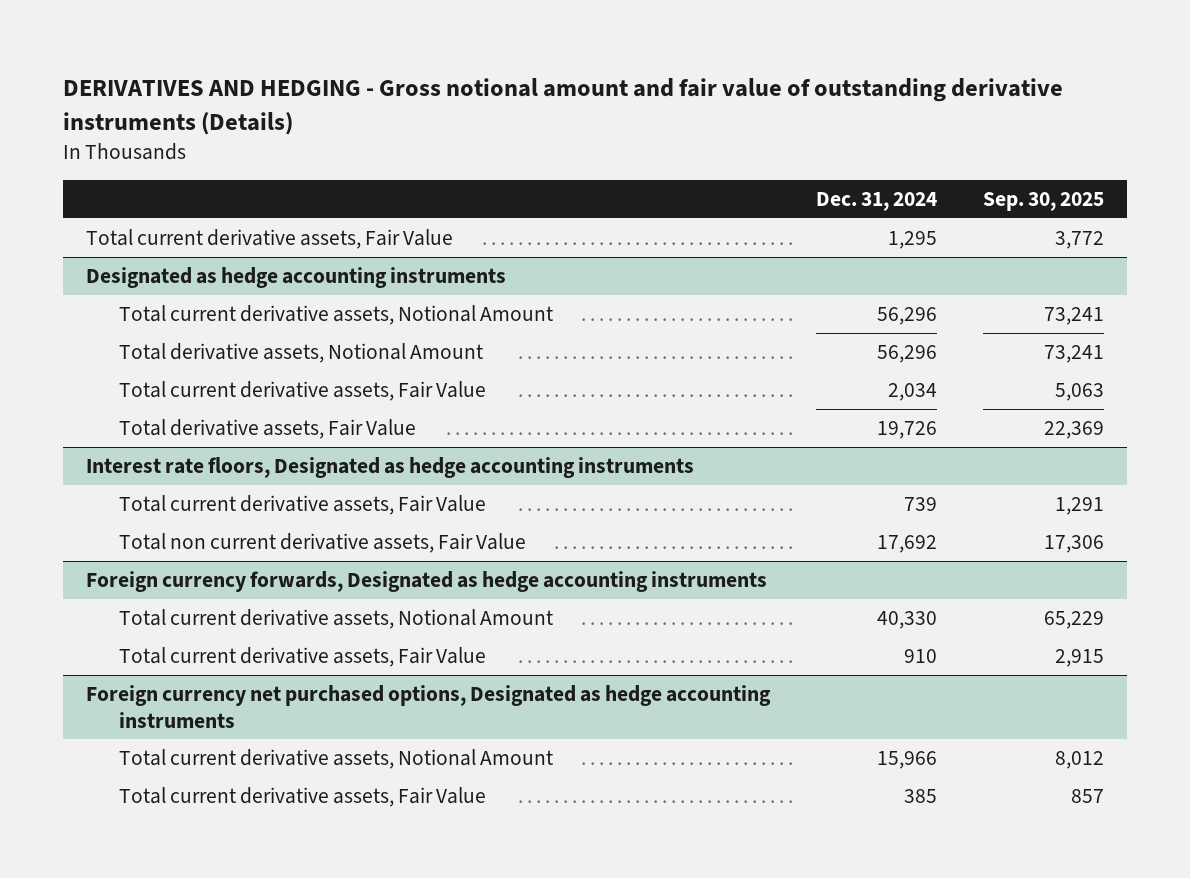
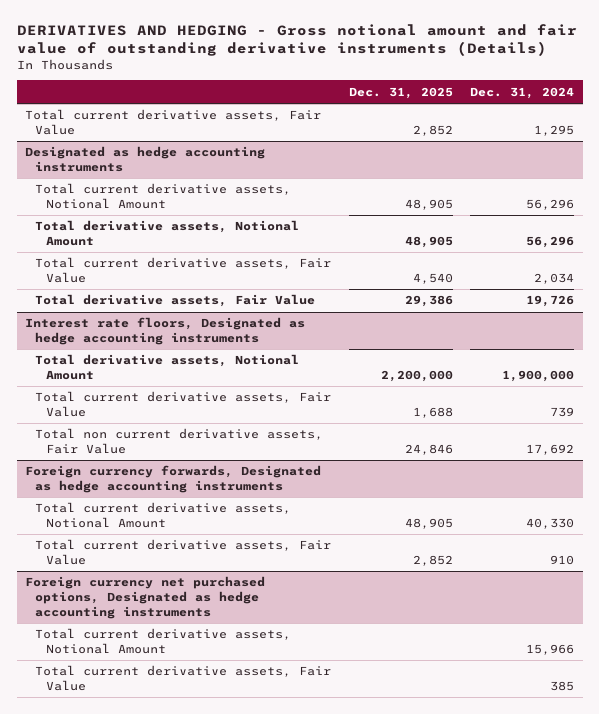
[983,191,1105,211] Sep. 30, 2025 -> none
none -> [348,86,453,99] Dec. 31, 2025
none -> [35,354,300,381] Total derivative assets, Notional Amount

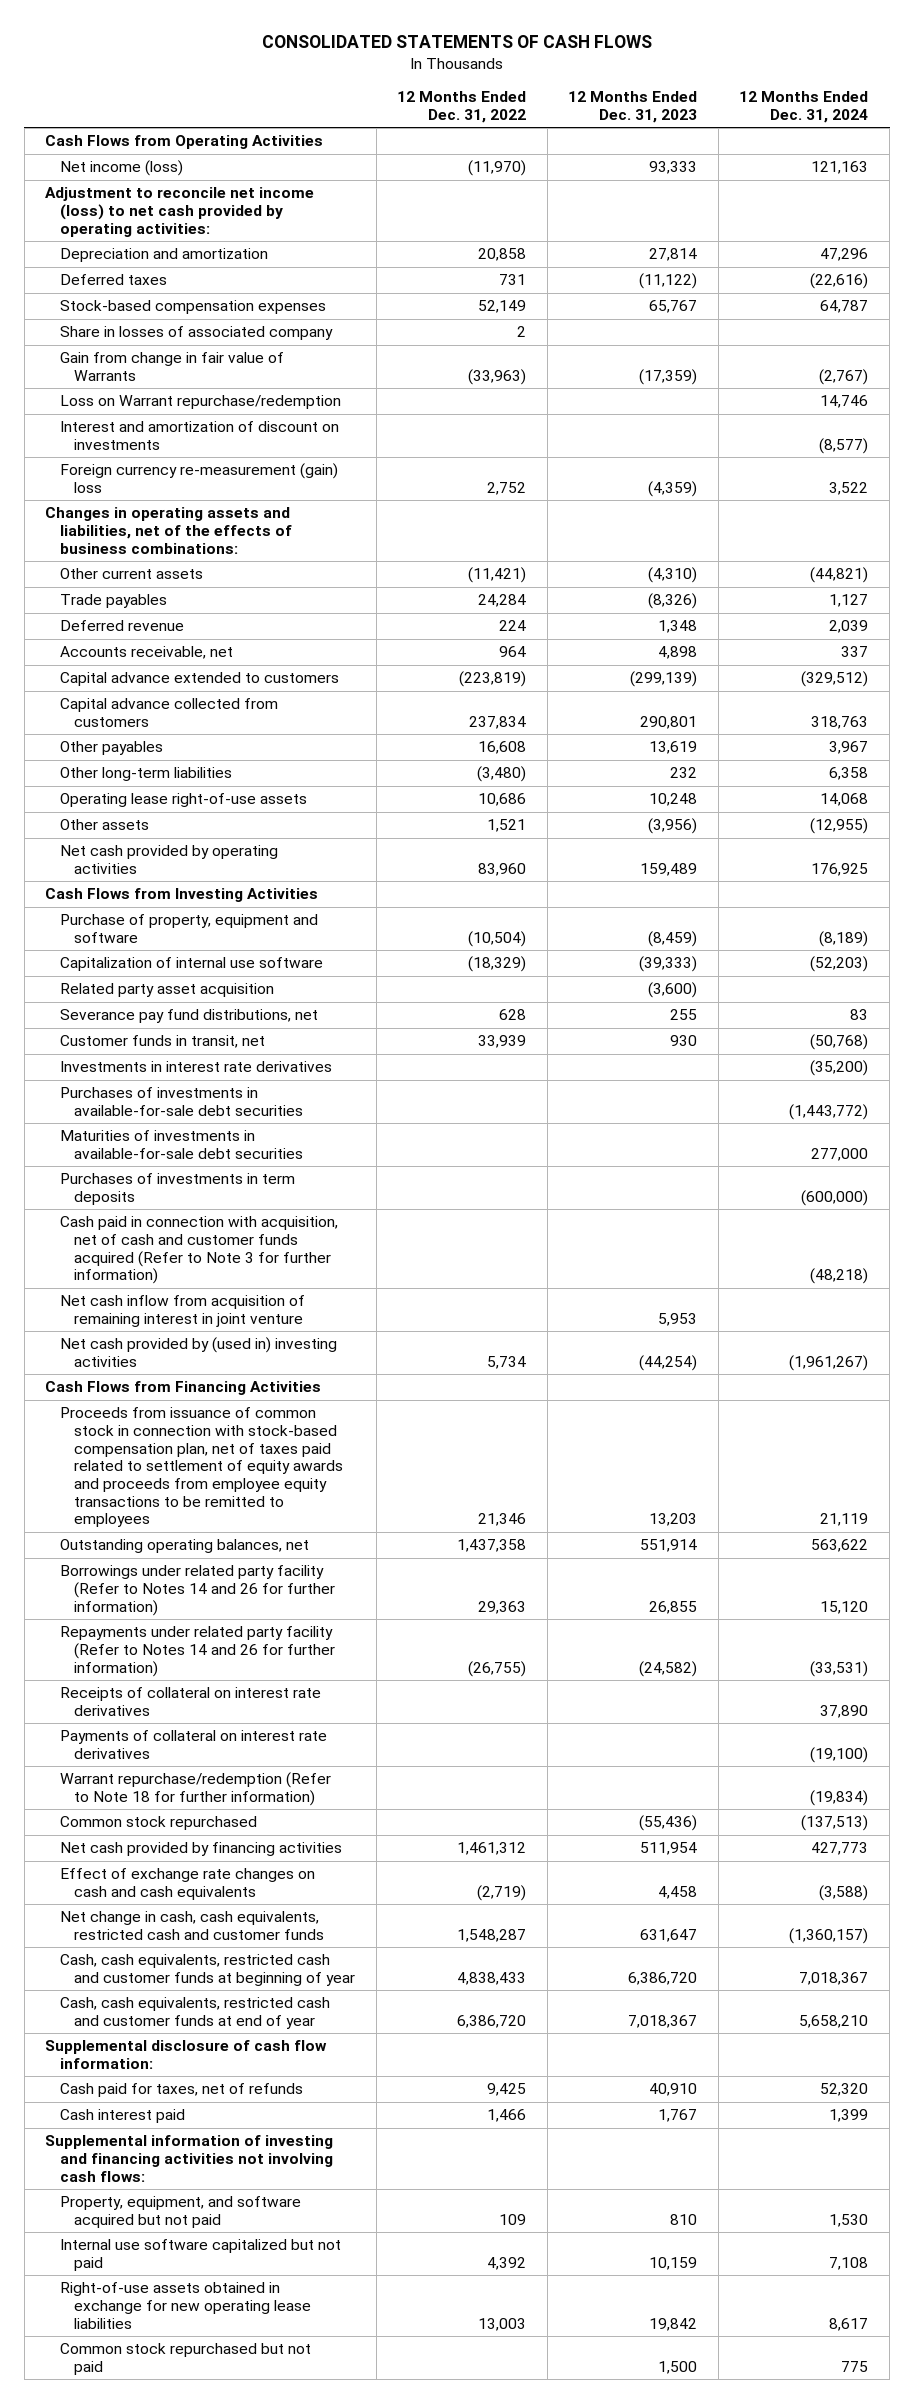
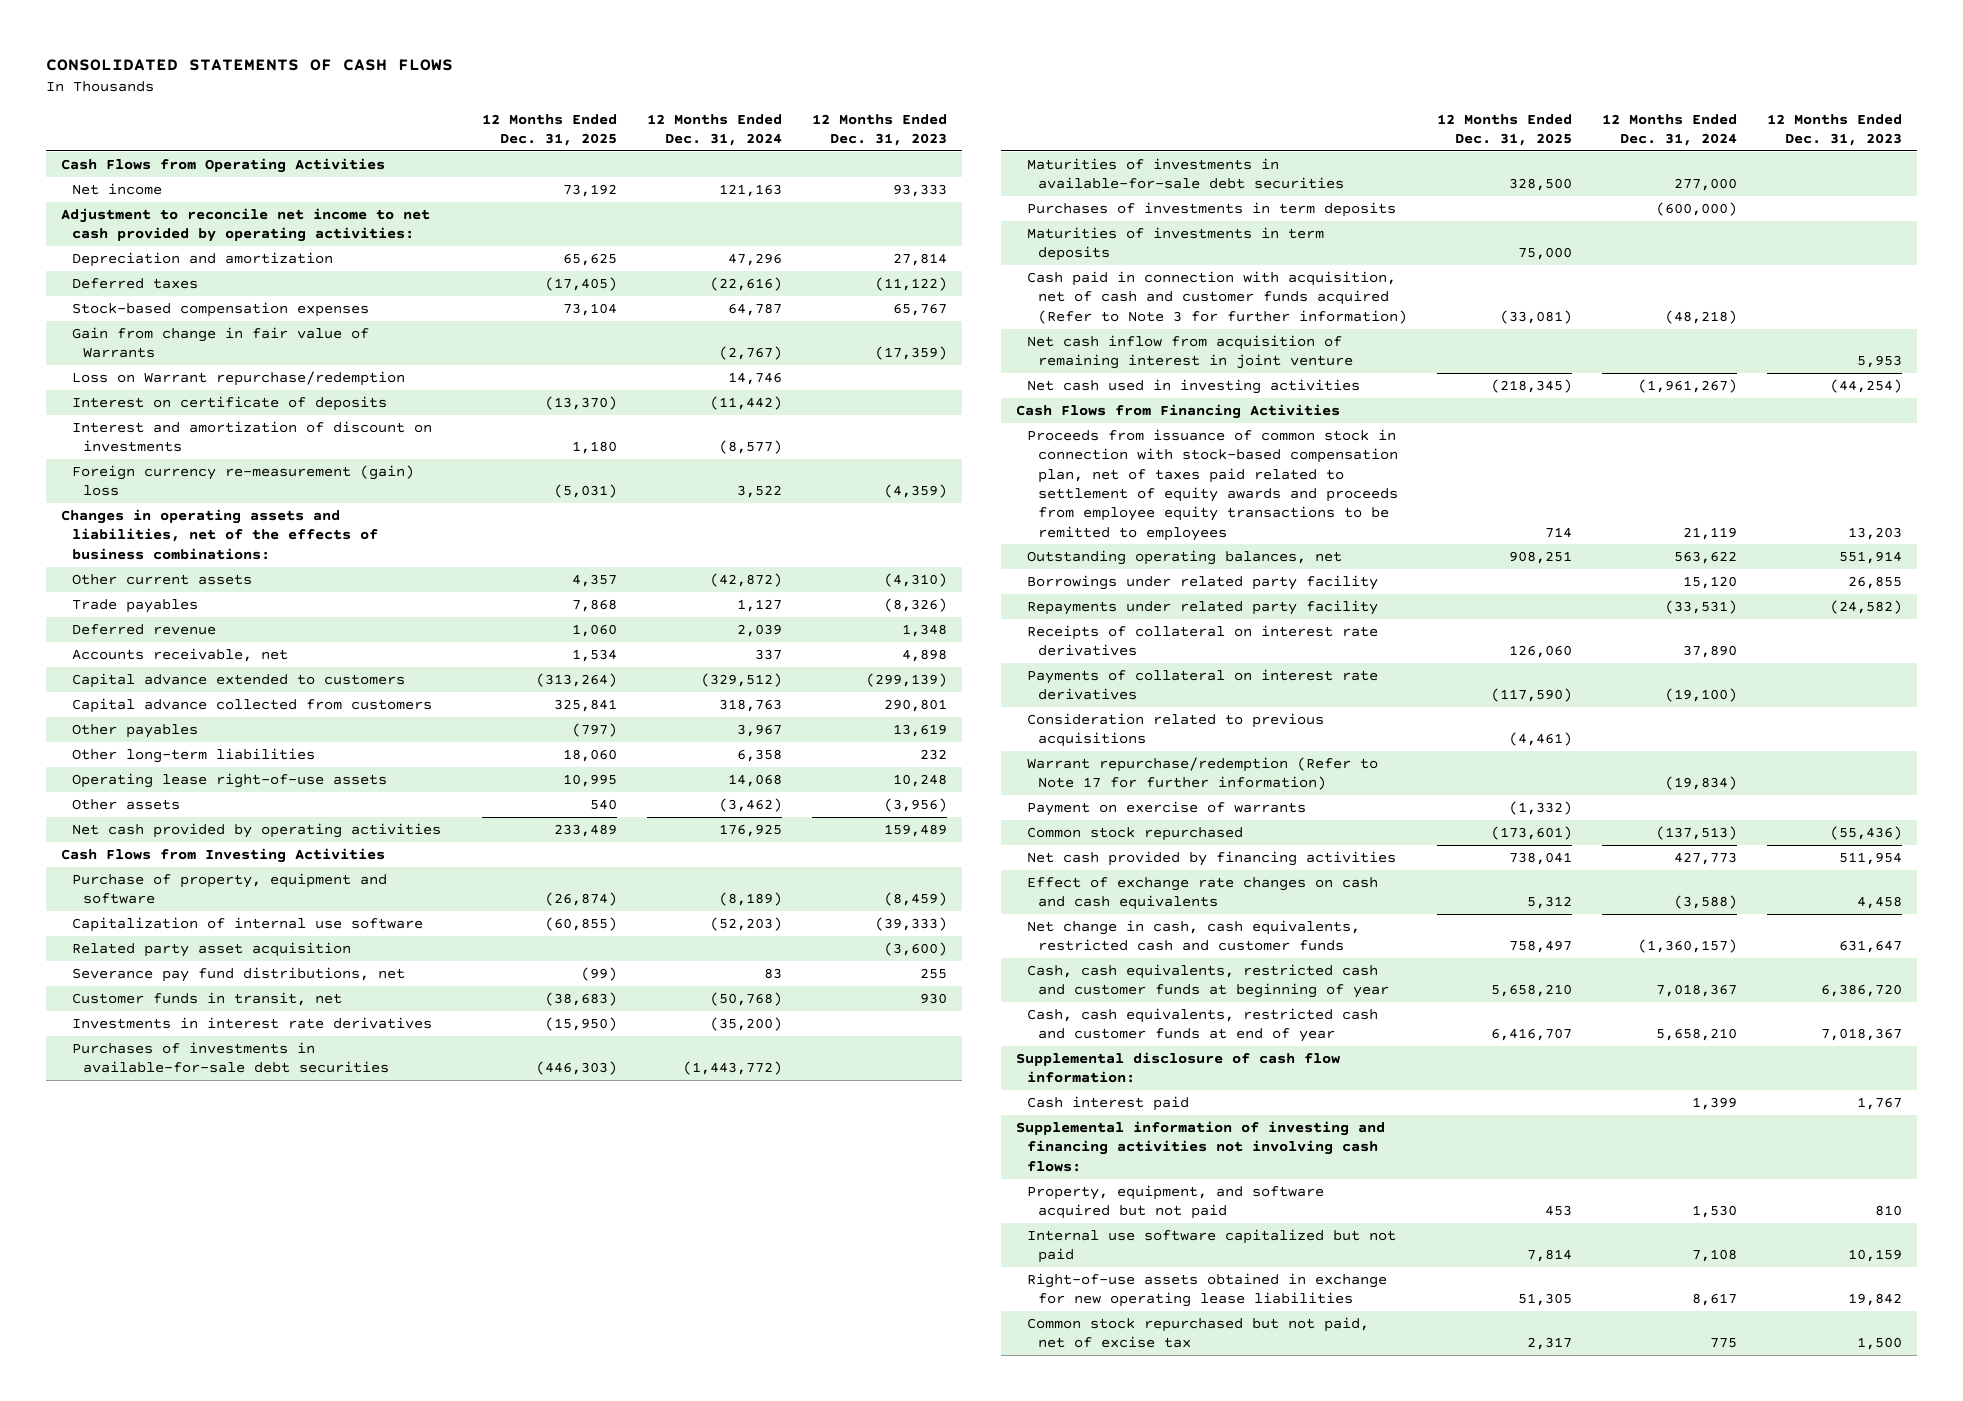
[397,91,527,123] 12 Months Ended Dec. 31, 2022 -> none
none -> [482,113,618,147] 12 Months Ended Dec. 31, 2025
[59,160,183,177] Net income (loss) -> [72,183,163,196] Net income
[45,187,315,237] Adjustment to reconcile net income (loss) to net cash provided by operating activities: -> [60,208,430,243] Adjustment to reconcile net income to net cash provided by operating activities:
[59,326,333,341] Share in losses of associated company -> none
none -> [72,396,388,412] Interest on certificate of deposits
[810,567,869,584] (44,821) -> [710,573,783,588] (42,872)
[810,818,869,835] (12,955) -> [719,798,783,813] (3,462)
none -> [1027,227,1325,262] Maturities of investments in term deposits
[59,1337,337,1367] Net cash provided by (used in) investing activities -> [1027,379,1361,395] Net cash used in investing activities
[59,1565,336,1616] Borrowings under related party facility (Refer to Notes 14 and 26 for further information) -> [1027,575,1379,591] Borrowings under related party facility
[59,1626,336,1677] Repayments under related party facility (Refer to Notes 14 and 26 for further information) -> [1027,600,1379,616] Repayments under related party facility
none -> [1027,713,1325,748] Consideration related to previous acquisitions
[59,1772,331,1806] Warrant repurchase/redemption (Refer to Note 18 for further information) -> [1027,757,1379,791] Warrant repurchase/redemption (Refer to Note 17 for further information)
none -> [1027,801,1307,817] Payment on exercise of warrants
[59,2083,303,2098] Cash paid for taxes, net of refunds -> none
[59,2343,311,2375] Common stock repurchased but not paid -> [1027,1317,1370,1349] Common stock repurchased but not paid, net of excise tax

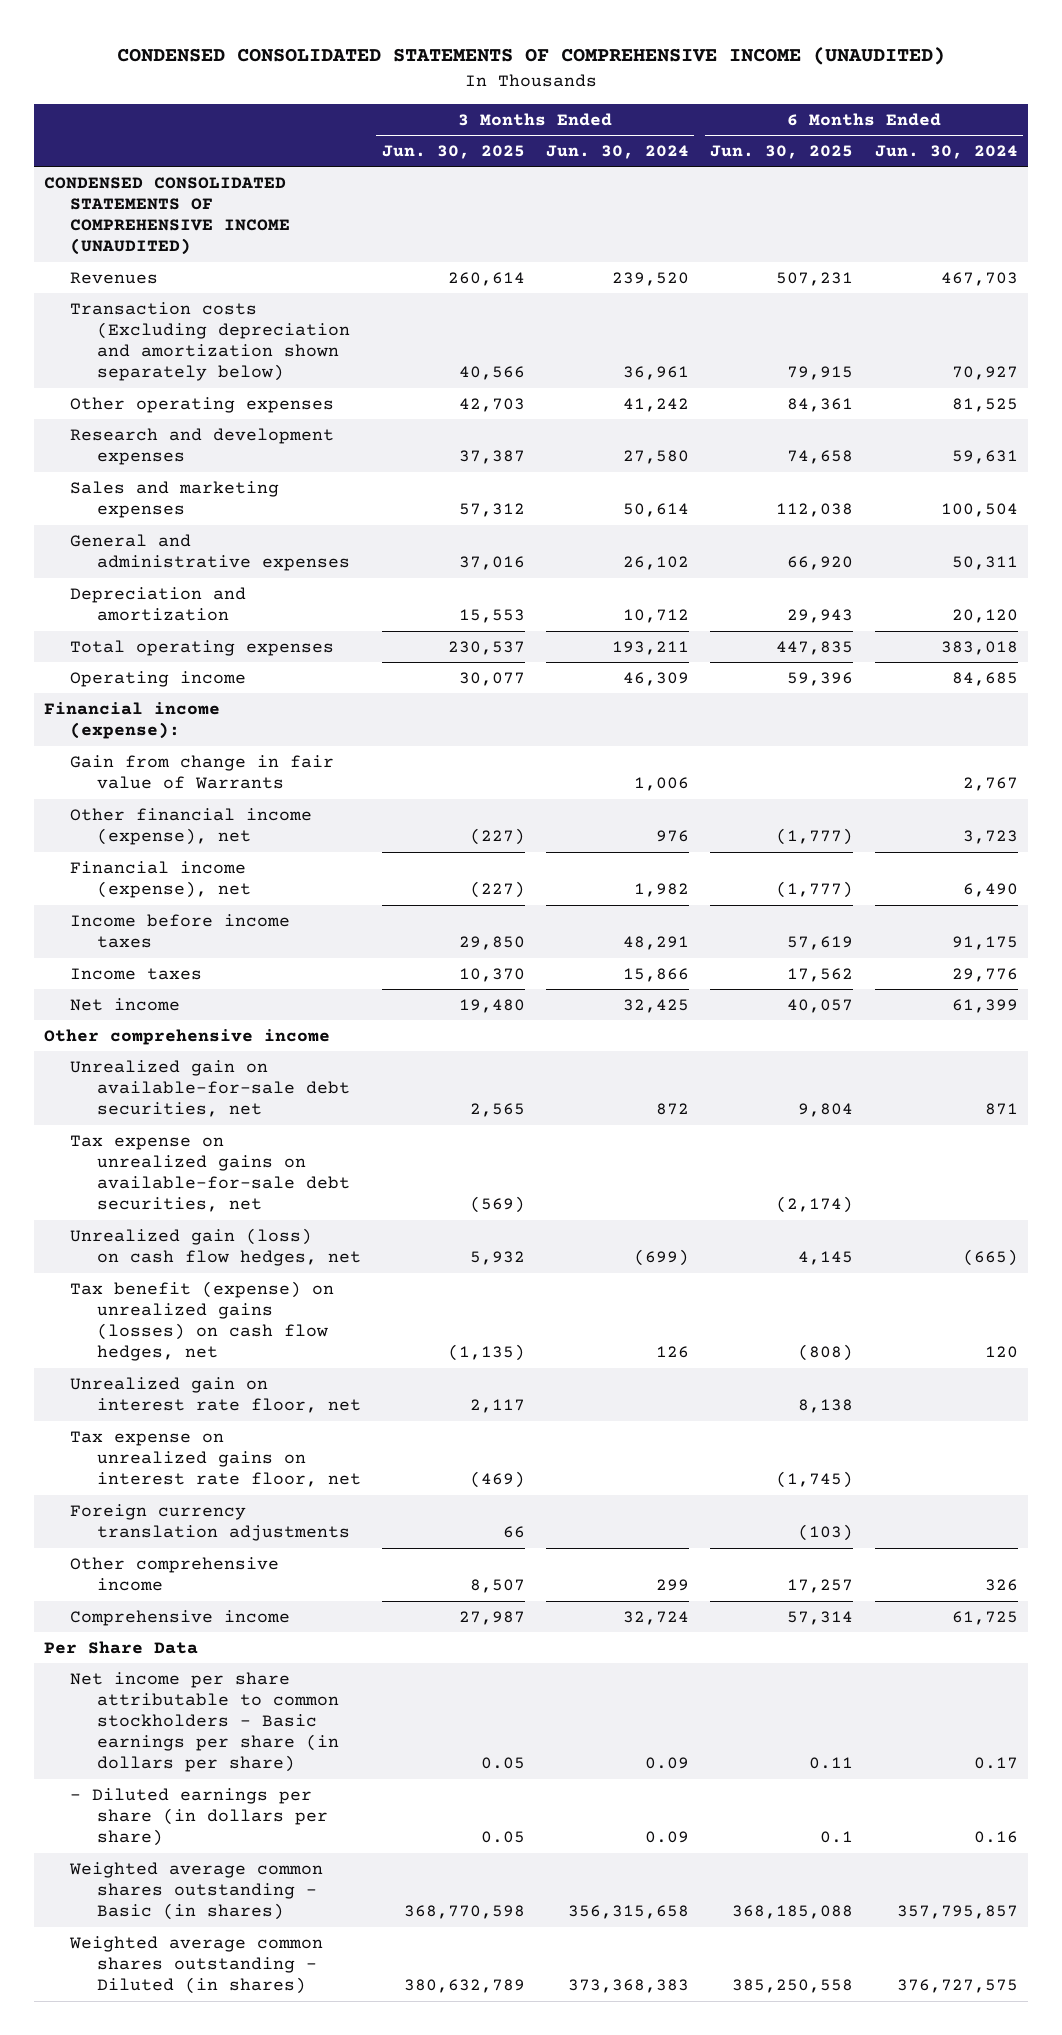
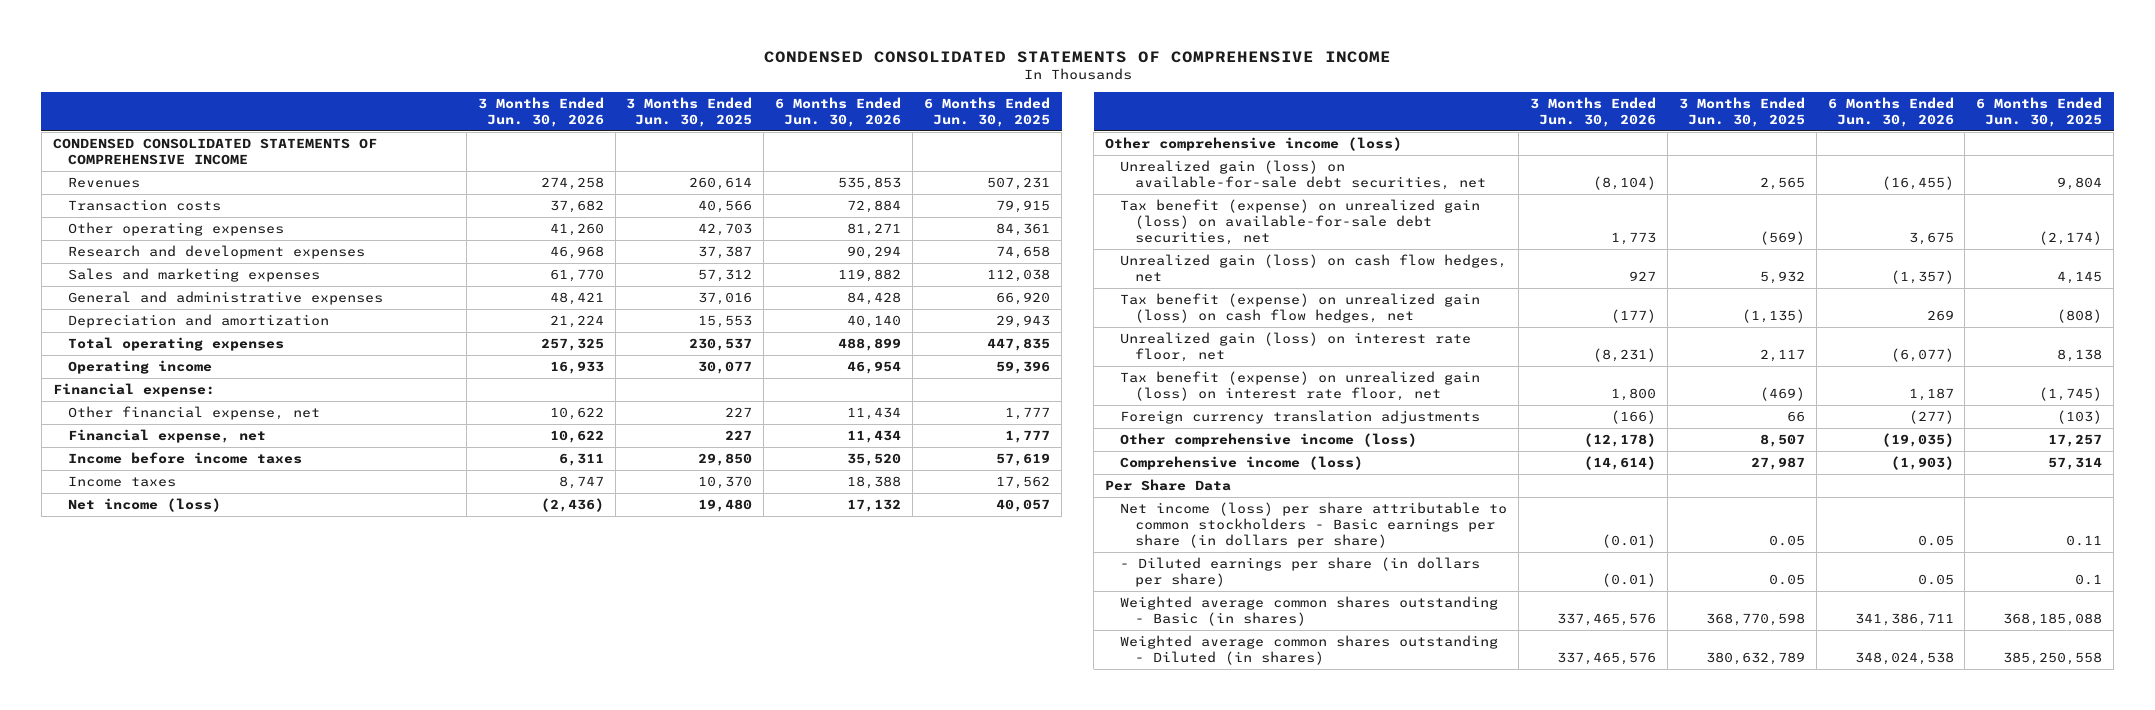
[116,47,945,66] CONDENSED CONSOLIDATED STATEMENTS OF COMPREHENSIVE INCOME (UNAUDITED) -> [763,50,1391,63] CONDENSED CONSOLIDATED STATEMENTS OF COMPREHENSIVE INCOME
[546,144,690,159] Jun. 30, 2024 -> none
[874,144,1018,159] Jun. 30, 2024 -> none
none -> [477,96,604,127] 3 Months Ended Jun. 30, 2026
none -> [775,96,902,127] 6 Months Ended Jun. 30, 2026
[44,176,291,256] CONDENSED CONSOLIDATED STATEMENTS OF COMPREHENSIVE INCOME (UNAUDITED) -> [52,138,377,165] CONDENSED CONSOLIDATED STATEMENTS OF COMPREHENSIVE INCOME
[70,301,350,382] Transaction costs (Excluding depreciation and amortization shown separately below) -> [67,199,221,212] Transaction costs
[70,754,335,790] Gain from change in fair value of Warrants -> none
[44,701,221,740] Financial income (expense): -> [52,383,215,398] Financial expense:
[70,807,313,846] Other financial income (expense), net -> [67,406,320,421] Other financial expense, net
[469,828,525,846] (227) -> [725,407,753,418] 227
[776,828,854,846] (1,777) -> [1005,407,1051,421] 1,777
[70,860,251,899] Financial income (expense), net -> [67,429,266,444] Financial expense, net
[469,881,525,899] (227) -> [725,430,753,441] 227
[776,881,854,899] (1,777) -> [1005,430,1051,444] 1,777
[70,997,181,1011] Net income -> [67,498,221,513] Net income (loss)
[44,1028,331,1045] Other comprehensive income -> [1105,137,1403,152] Other comprehensive income (loss)
[70,1059,350,1118] Unrealized gain on available-for-sale debt securities, net -> [1120,160,1486,190] Unrealized gain (loss) on available-for-sale debt securities, net
[70,1134,350,1213] Tax expense on unrealized gains on available-for-sale debt securities, net -> [1120,199,1481,245] Tax benefit (expense) on unrealized gain (loss) on available-for-sale debt securities, net
[70,1280,335,1362] Tax benefit (expense) on unrealized gains (losses) on cash flow hedges, net -> [1120,293,1481,323] Tax benefit (expense) on unrealized gain (loss) on cash flow hedges, net
[70,1376,361,1414] Unrealized gain on interest rate floor, net -> [1120,332,1472,362] Unrealized gain (loss) on interest rate floor, net
[70,1430,361,1488] Tax expense on unrealized gains on interest rate floor, net -> [1120,371,1481,401] Tax benefit (expense) on unrealized gain (loss) on interest rate floor, net
[70,1556,280,1592] Other comprehensive income -> [1120,433,1418,448] Other comprehensive income (loss)
[70,1609,291,1626] Comprehensive income -> [1120,456,1364,471] Comprehensive income (loss)
[70,1671,339,1773] Net income per share attributable to common stockholders - Basic earnings per share (in dollars per share) -> [1120,502,1508,548] Net income (loss) per share attributable to common stockholders - Basic earnings per share (in dollars per share)

